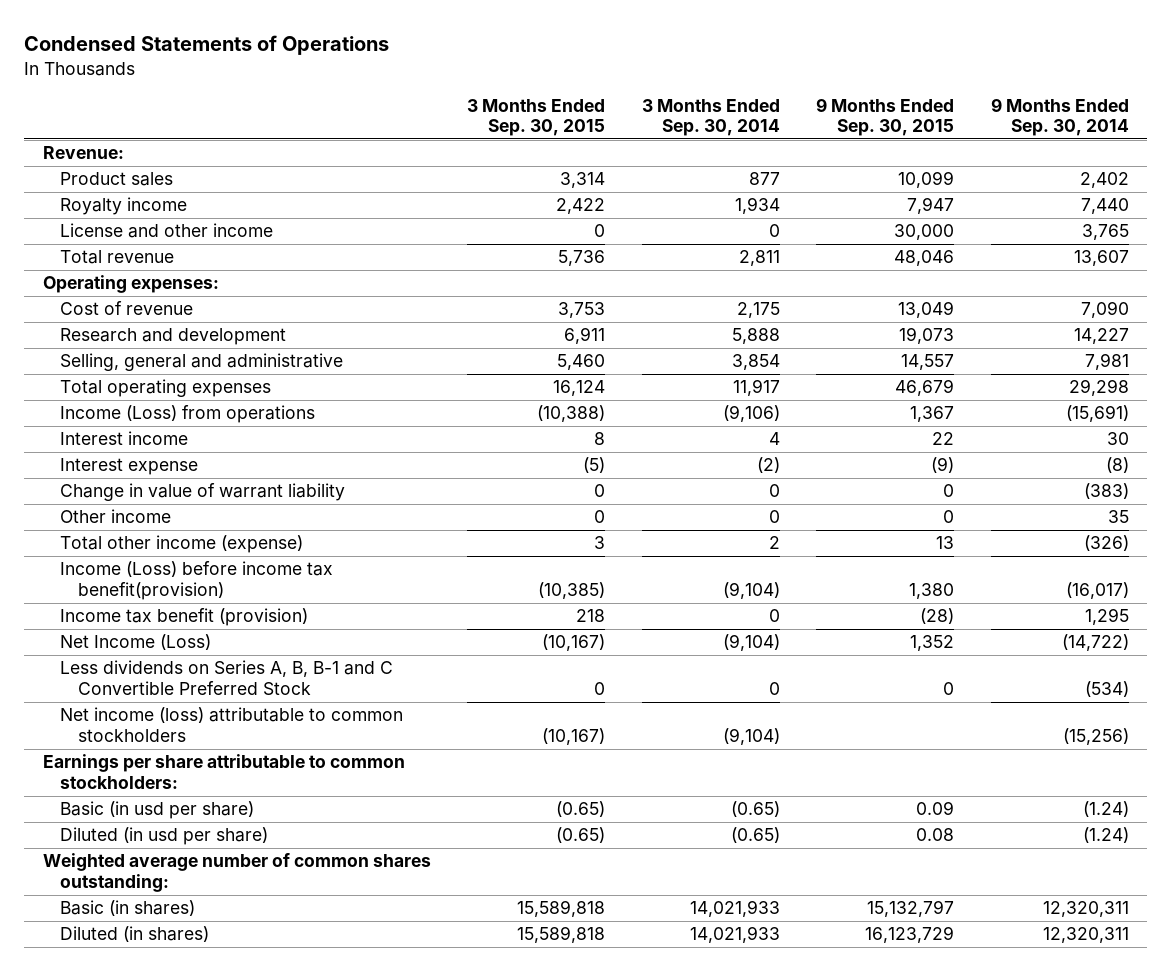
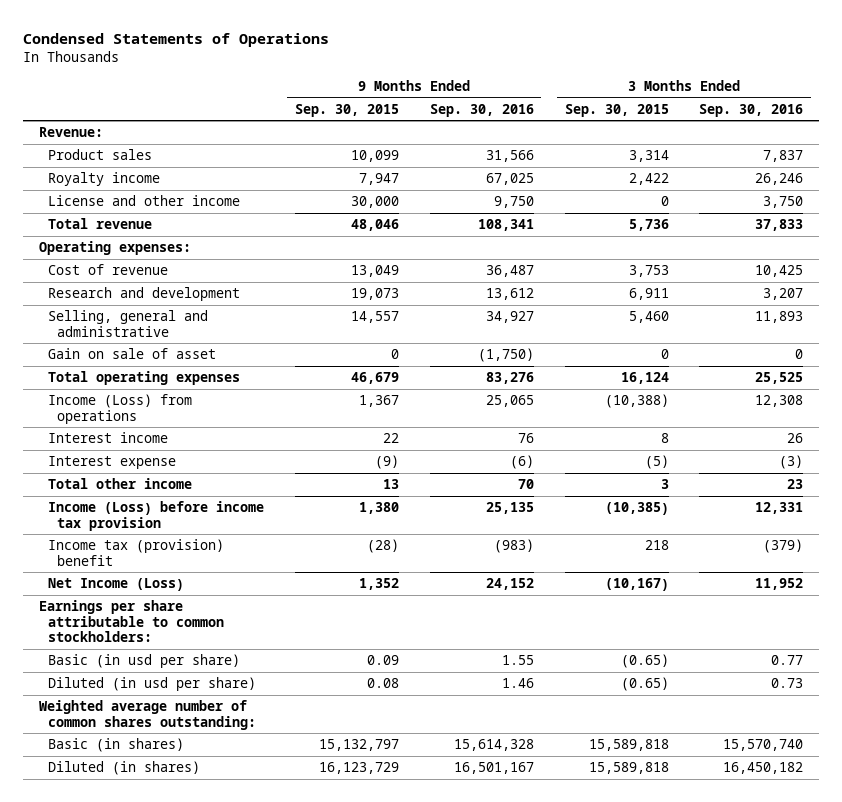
[641,98,780,137] 3 Months Ended Sep. 30, 2014 -> none
[990,97,1129,137] 9 Months Ended Sep. 30, 2014 -> none
none -> [429,103,534,117] Sep. 30, 2016
none -> [699,103,804,117] Sep. 30, 2016
none -> [47,348,216,360] Gain on sale of asset
[60,483,346,502] Change in value of warrant liability -> none
[60,509,172,524] Other income -> none
[60,535,304,554] Total other income (expense) -> [47,478,192,490] Total other income
[60,561,334,601] Income (Loss) before income tax benefit(provision) -> [47,501,264,531] Income (Loss) before income tax provision
[60,608,309,627] Income tax benefit (provision) -> [47,539,224,566] Income tax (provision) benefit
[60,660,394,696] Less dividends on Series A, B, B-1 and C Convertible Preferred Stock -> none
[60,707,404,743] Net income (loss) attributable to common stockholders -> none

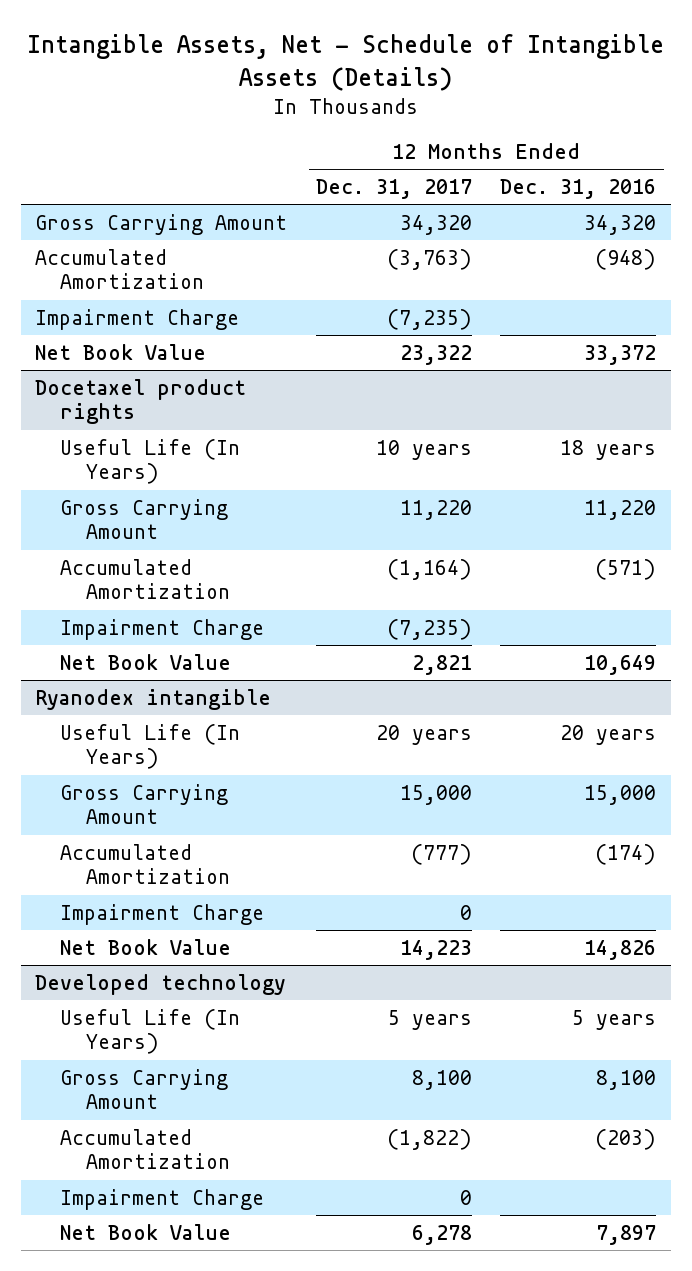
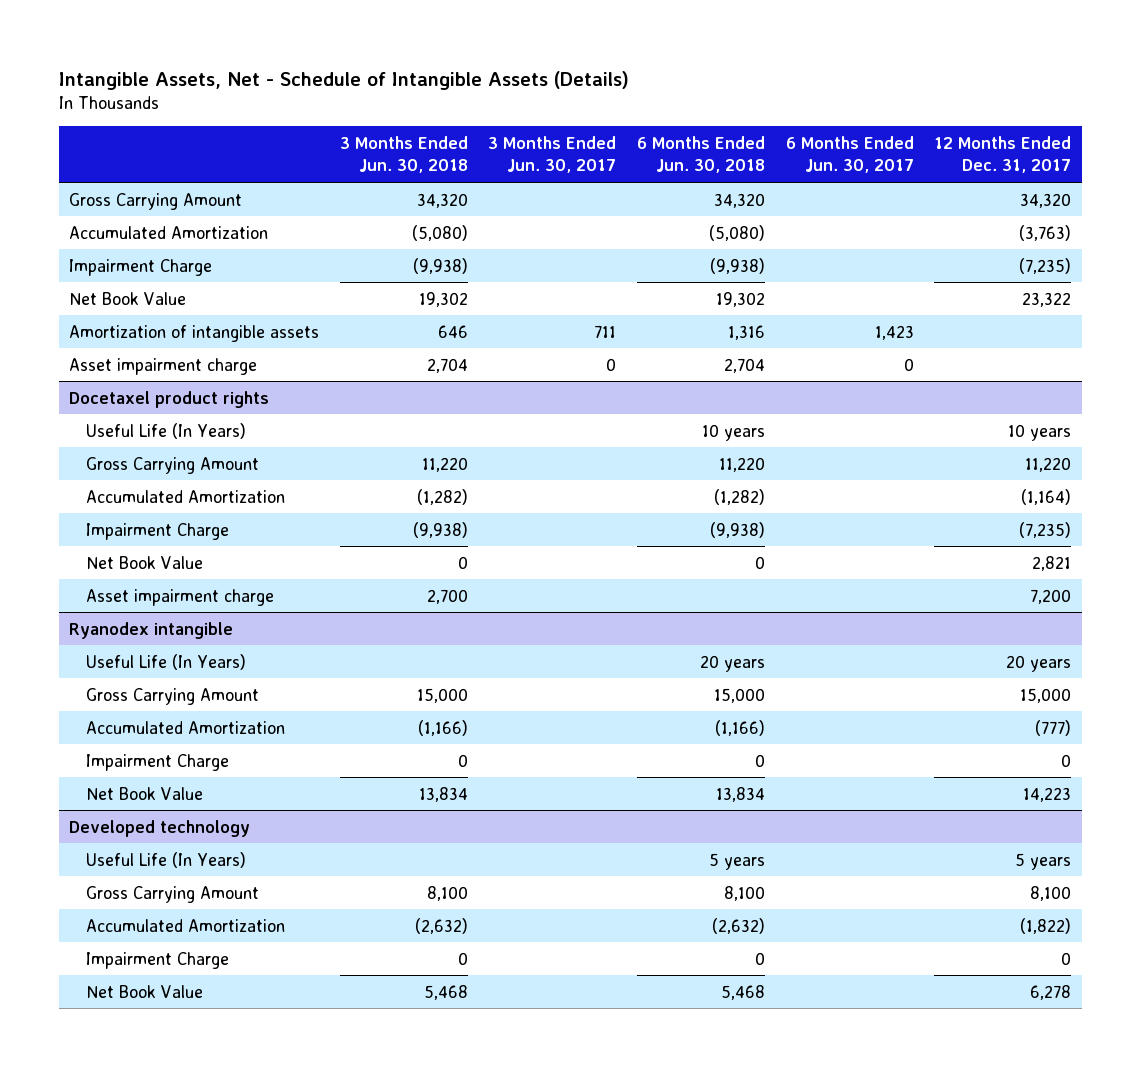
[500,179,657,200] Dec. 31, 2016 -> none
none -> [339,135,468,174] 3 Months Ended Jun. 30, 2018
none -> [488,135,617,174] 3 Months Ended Jun. 30, 2017
none -> [636,135,765,174] 6 Months Ended Jun. 30, 2018
none -> [785,135,914,174] 6 Months Ended Jun. 30, 2017
none -> [68,324,319,342] Amortization of intangible assets
none -> [68,357,257,375] Asset impairment charge
none -> [85,588,274,606] Asset impairment charge

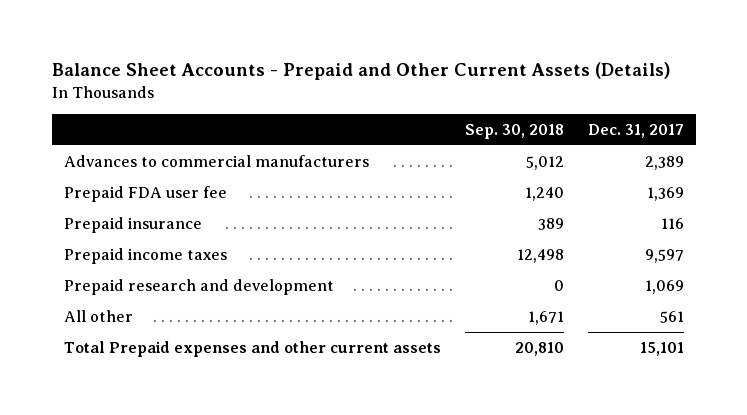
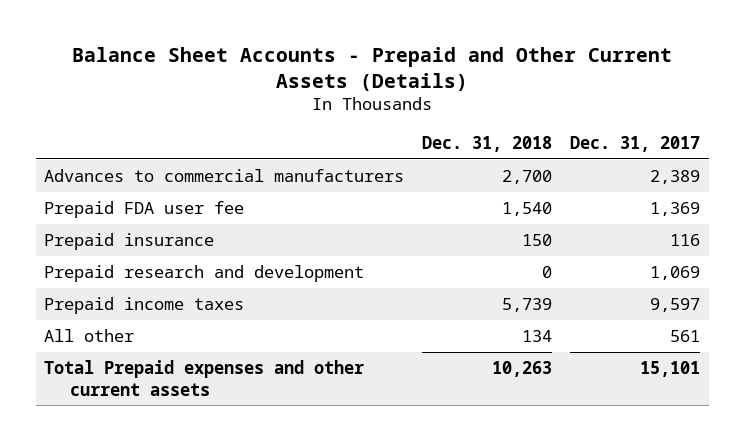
[464,123,564,139] Sep. 30, 2018 -> none
none -> [422,135,553,152] Dec. 31, 2018
[63,247,227,264] Prepaid income taxes -> [44,296,245,314] Prepaid income taxes

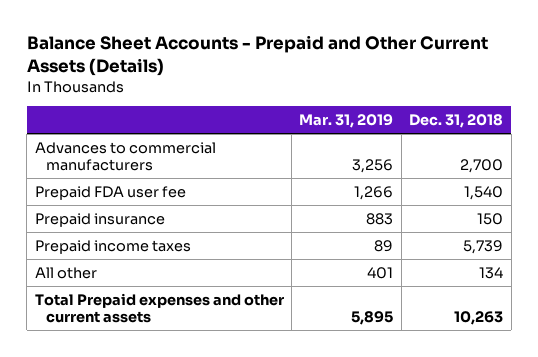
[569,135,700,152] Dec. 31, 2017 -> none
none -> [299,114,394,129] Mar. 31, 2019
[44,264,365,282] Prepaid research and development -> none

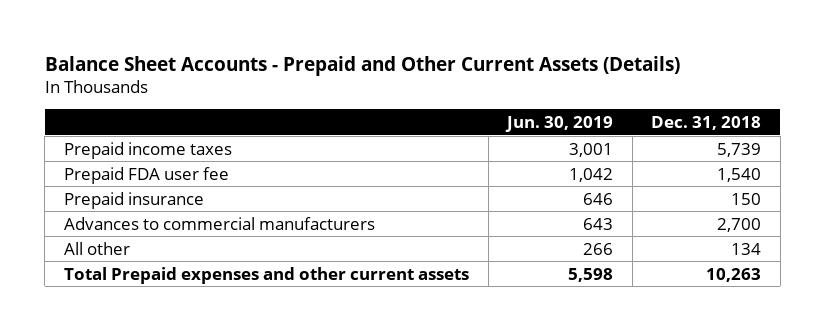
[299,114,394,129] Mar. 31, 2019 -> none
none -> [505,115,614,132] Jun. 30, 2019
[34,239,191,254] Prepaid income taxes -> [64,141,233,159] Prepaid income taxes
[34,141,216,172] Advances to commercial manufacturers -> [64,216,376,230] Advances to commercial manufacturers

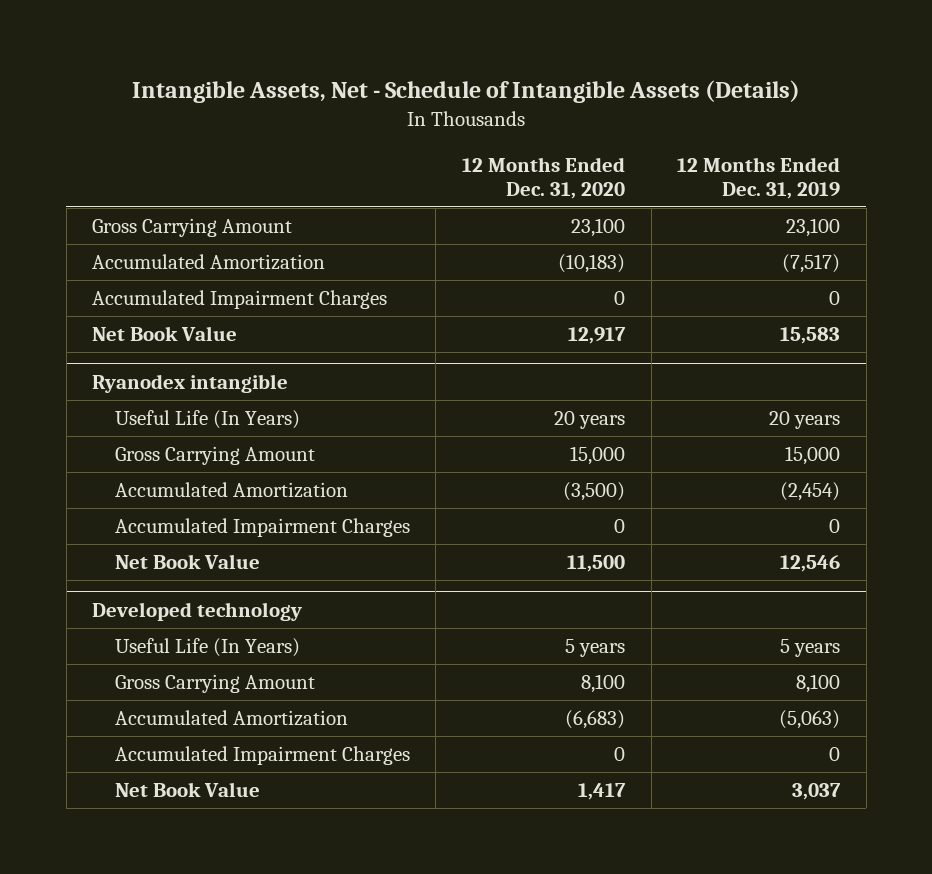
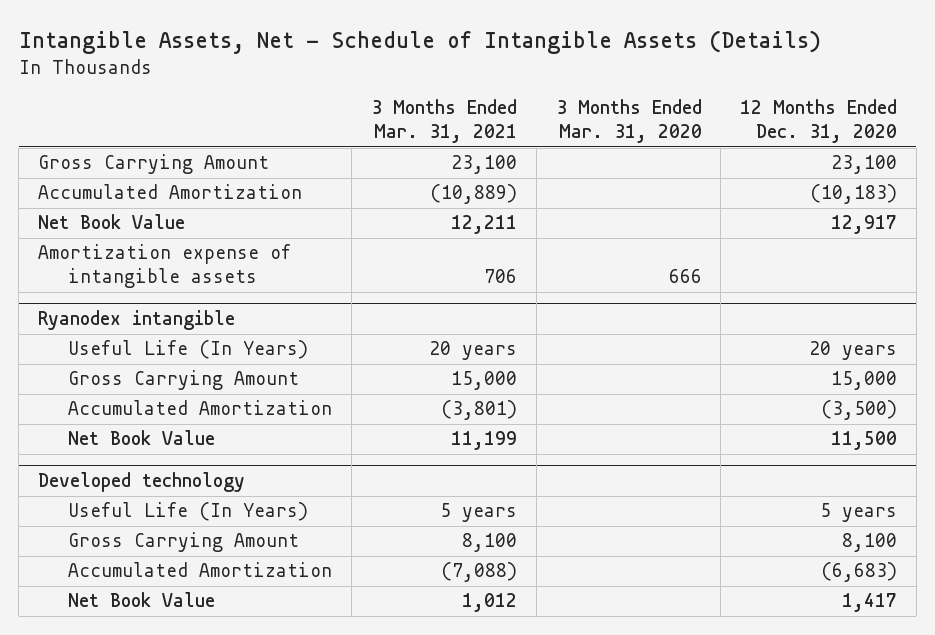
[677,156,841,199] 12 Months Ended Dec. 31, 2019 -> none
none -> [370,99,517,144] 3 Months Ended Mar. 31, 2021
none -> [555,99,702,144] 3 Months Ended Mar. 31, 2020
[92,289,388,309] Accumulated Impairment Charges -> none
none -> [38,244,292,289] Amortization expense of intangible assets
[114,517,410,537] Accumulated Impairment Charges -> none
[114,745,410,765] Accumulated Impairment Charges -> none

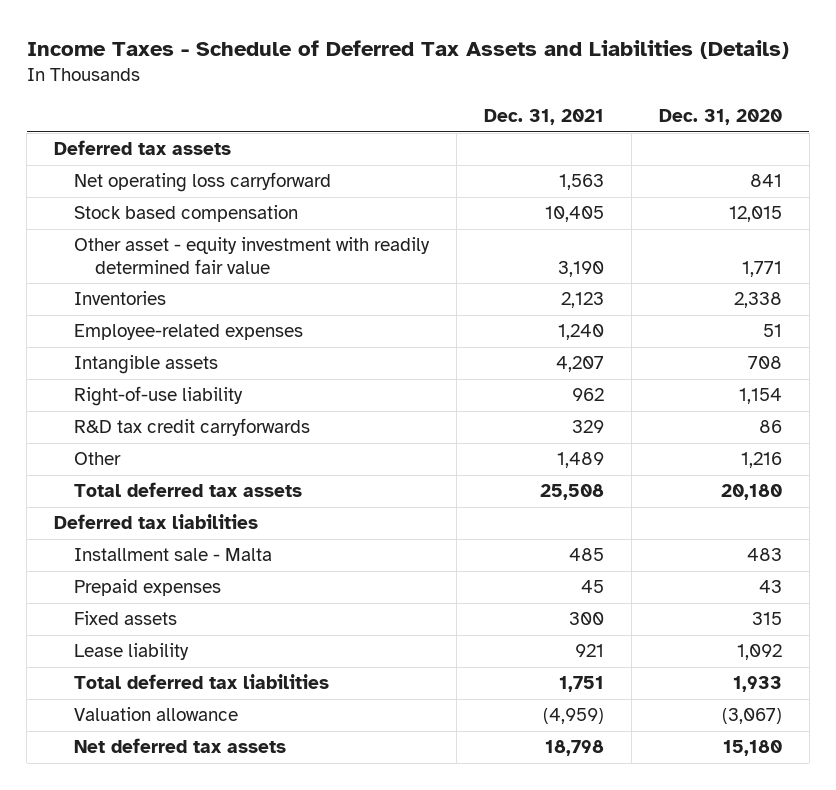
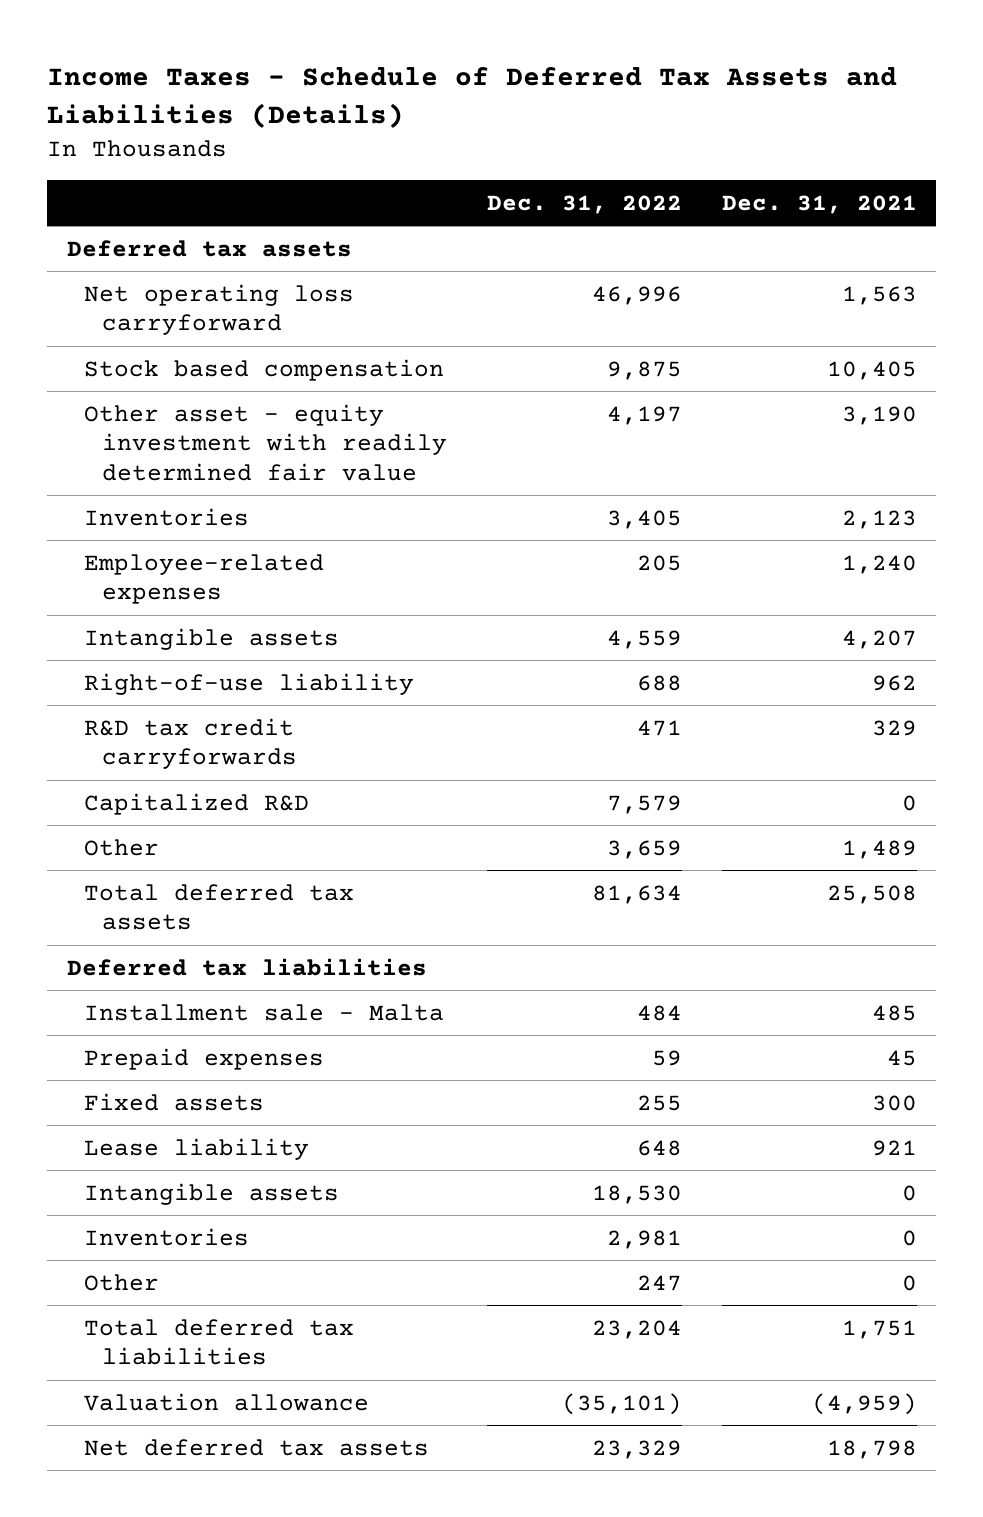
[658,109,782,126] Dec. 31, 2020 -> none
none -> [486,194,682,214] Dec. 31, 2022
none -> [84,792,310,815] Capitalized R&D
none -> [84,1182,340,1205] Intangible assets
none -> [84,1227,250,1246] Inventories
none -> [84,1273,160,1291] Other

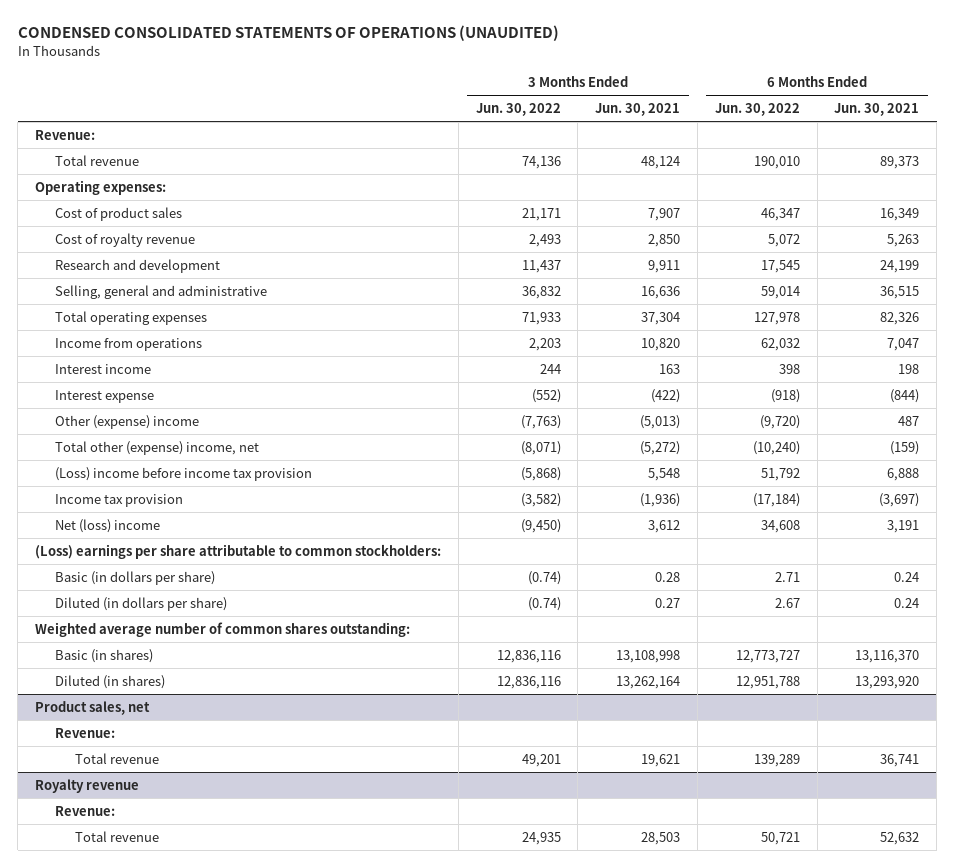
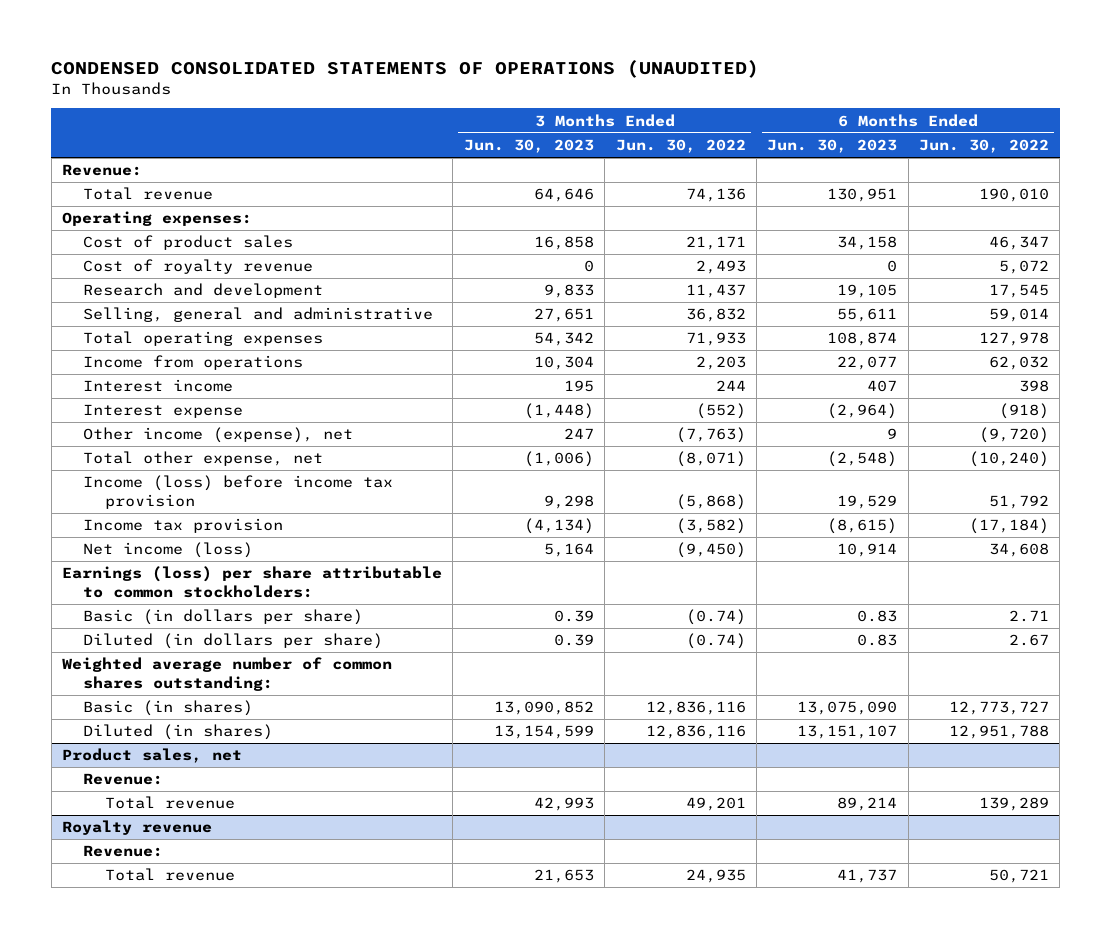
[595,102,681,116] Jun. 30, 2021 -> none
[834,102,920,116] Jun. 30, 2021 -> none
none -> [463,139,594,154] Jun. 30, 2023
none -> [767,139,898,154] Jun. 30, 2023
[54,414,199,429] Other (expense) income -> [83,427,354,444] Other income (expense), net
[54,440,259,455] Total other (expense) income, net -> [83,451,324,467] Total other expense, net
[54,466,312,481] (Loss) income before income tax provision -> [83,475,394,509] Income (loss) before income tax provision
[54,518,160,533] Net (loss) income -> [83,542,254,559] Net income (loss)
[34,543,441,559] (Loss) earnings per share attributable to common stockholders: -> [61,566,442,598] Earnings (loss) per share attributable to common stockholders:

